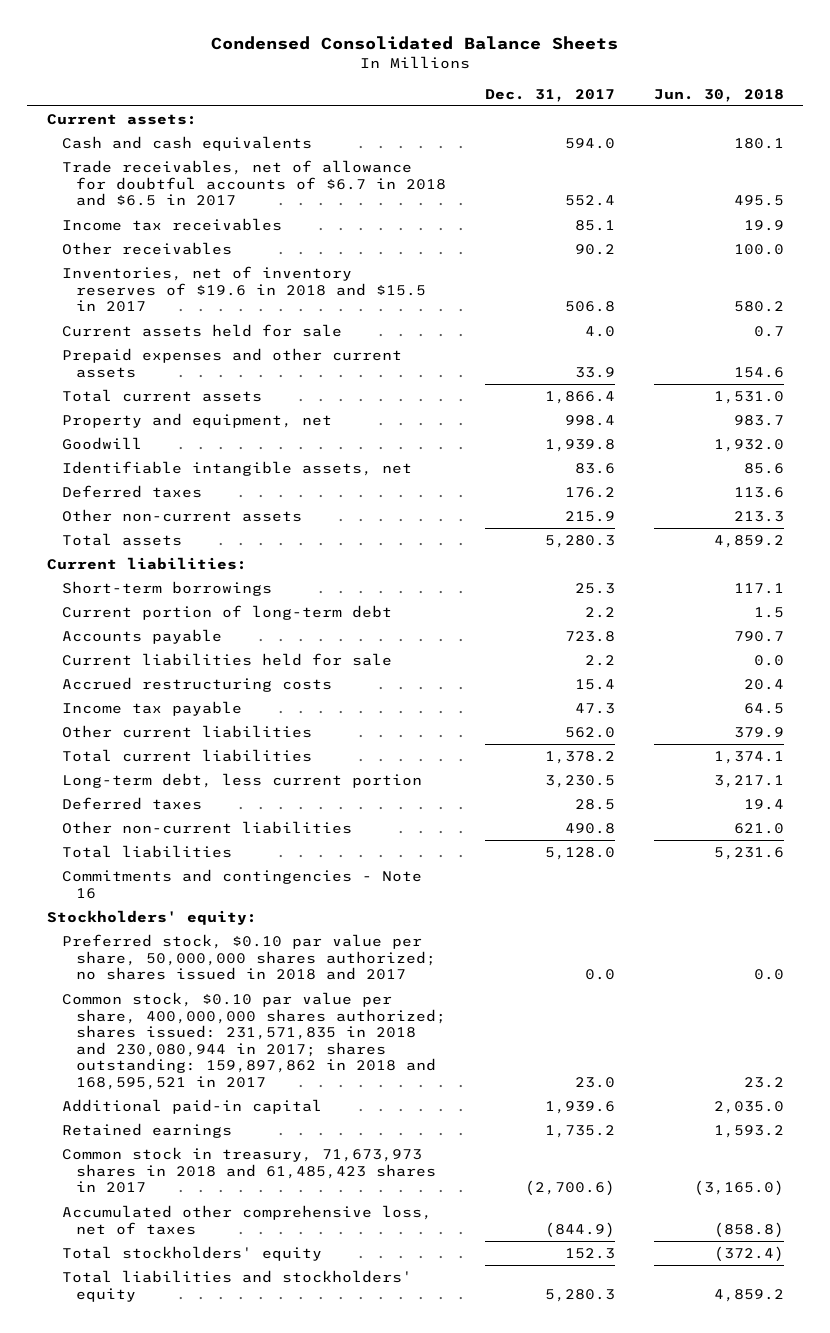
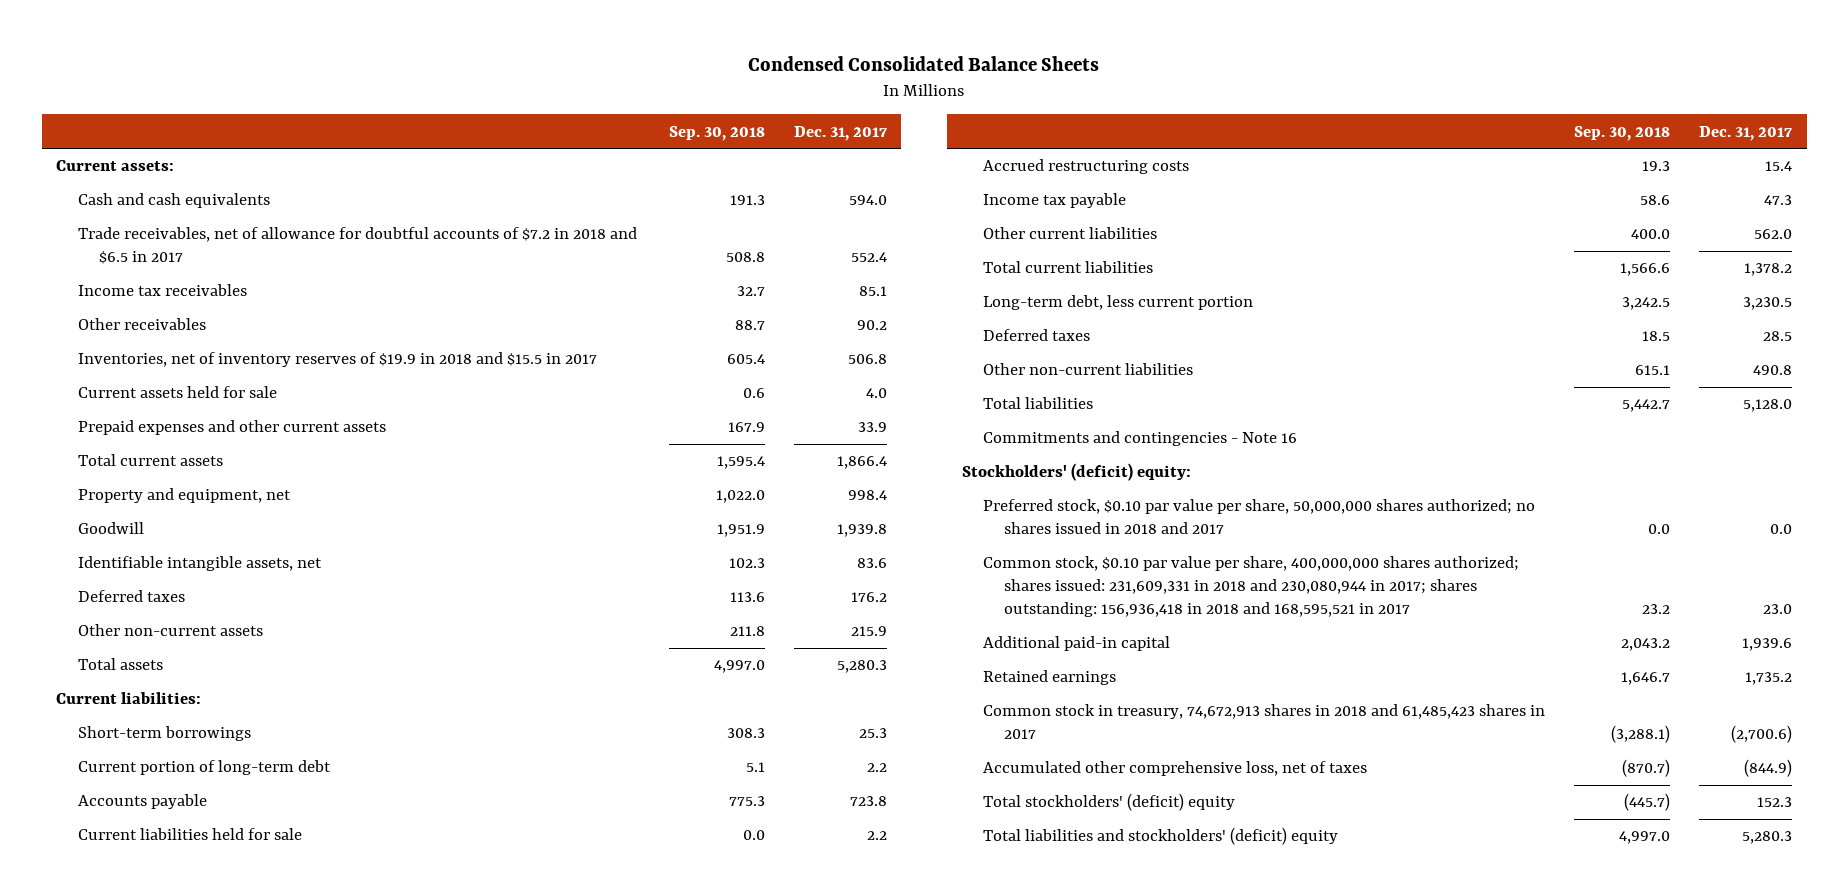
[653,88,784,102] Jun. 30, 2018 -> none
none -> [668,125,765,141] Sep. 30, 2018
[61,160,447,207] Trade receivables, net of allowance for doubtful accounts of $6.7 in 2018 and $6.5 in 2017 -> [77,227,637,265] Trade receivables, net of allowance for doubtful accounts of $7.2 in 2018 and $6.5 in 2017
[61,266,427,313] Inventories, net of inventory reserves of $19.6 in 2018 and $15.5 in 2017 -> [77,352,597,368] Inventories, net of inventory reserves of $19.9 in 2018 and $15.5 in 2017
[46,910,257,926] Stockholders' equity: -> [961,463,1191,482] Stockholders' (deficit) equity:
[61,992,447,1090] Common stock, $0.10 par value per share, 400,000,000 shares authorized; shares issued: 231,571,835 in 2018 and 230,080,944 in 2017; shares outstanding: 159,897,862 in 2018 and 168,595,521 in 2017 -> [983,556,1520,618] Common stock, $0.10 par value per share, 400,000,000 shares authorized; shares issued: 231,609,331 in 2018 and 230,080,944 in 2017; shares outstanding: 156,936,418 in 2018 and 168,595,521 in 2017
[61,1147,437,1194] Common stock in treasury, 71,673,973 shares in 2018 and 61,485,423 shares in 2017 -> [983,704,1546,740] Common stock in treasury, 74,672,913 shares in 2018 and 61,485,423 shares in 2017
[61,1246,322,1262] Total stockholders' equity -> [983,793,1236,812] Total stockholders' (deficit) equity
[61,1270,412,1302] Total liabilities and stockholders' equity -> [983,827,1339,846] Total liabilities and stockholders' (deficit) equity

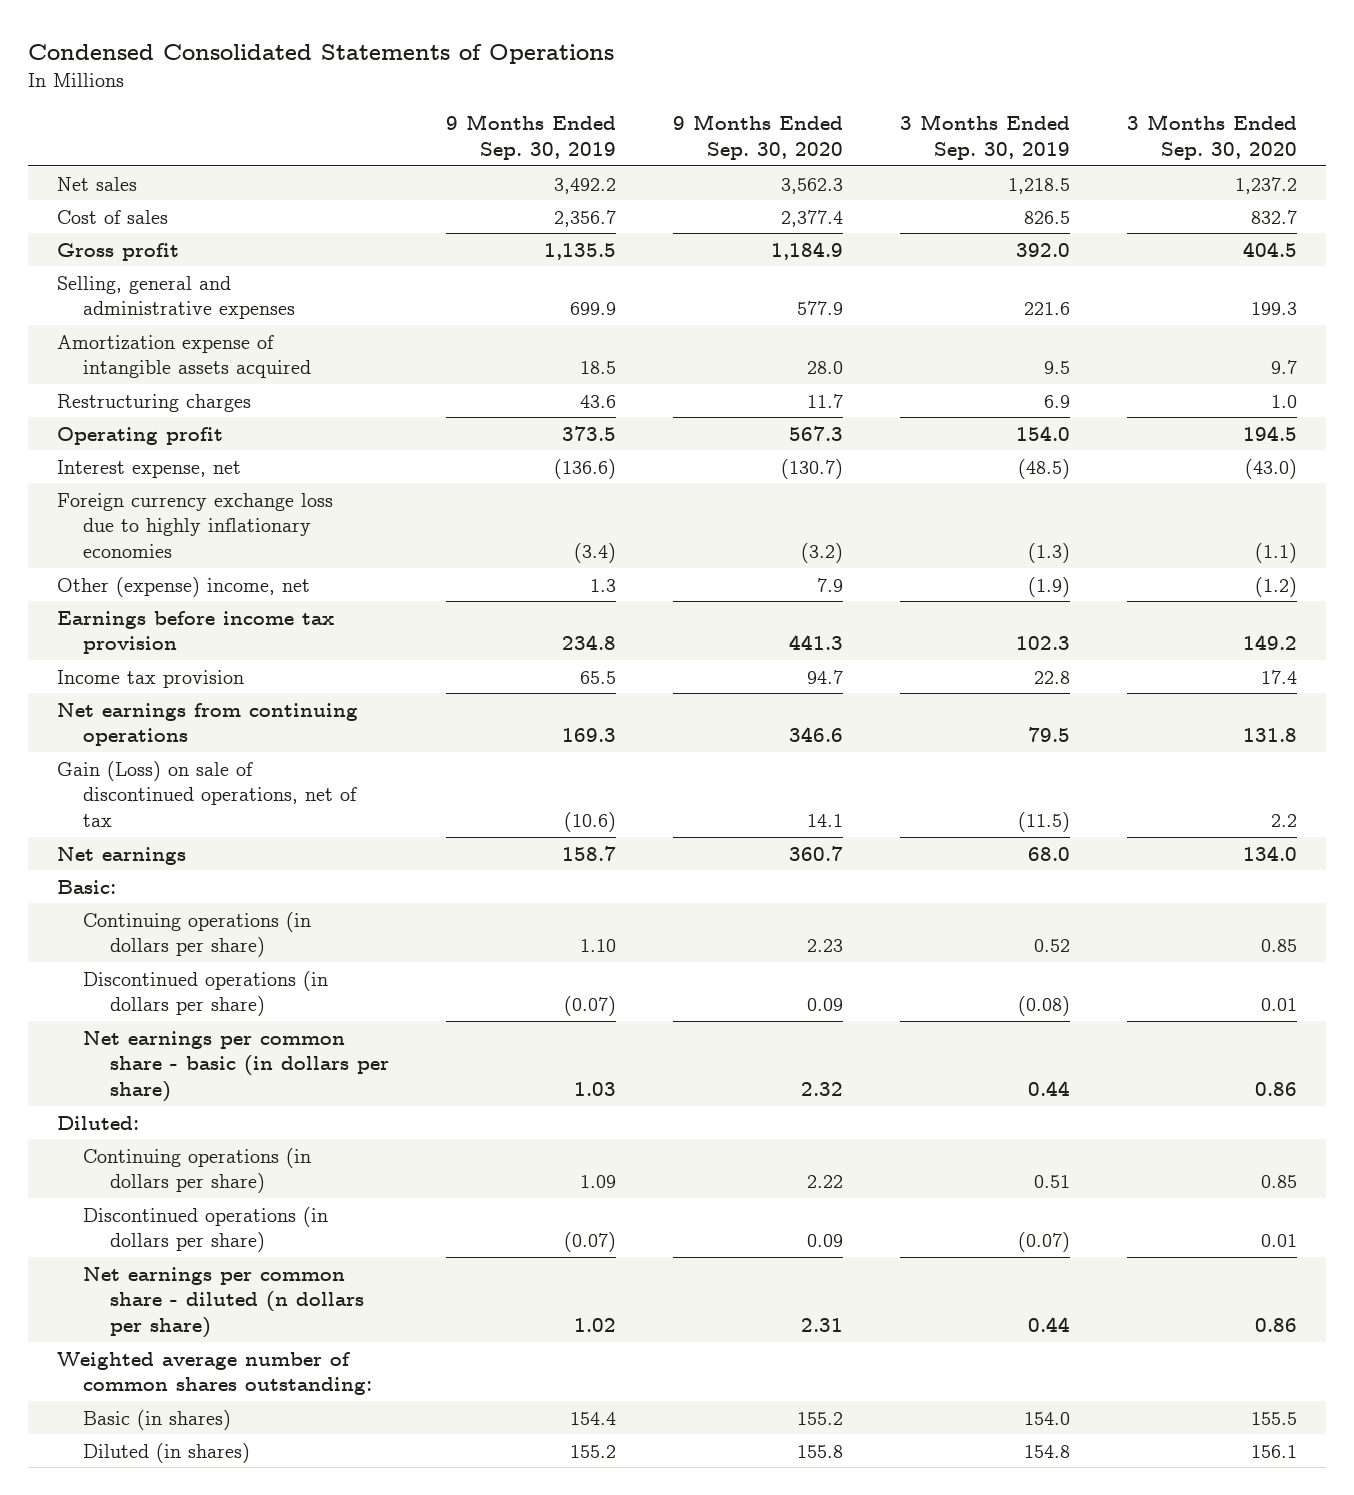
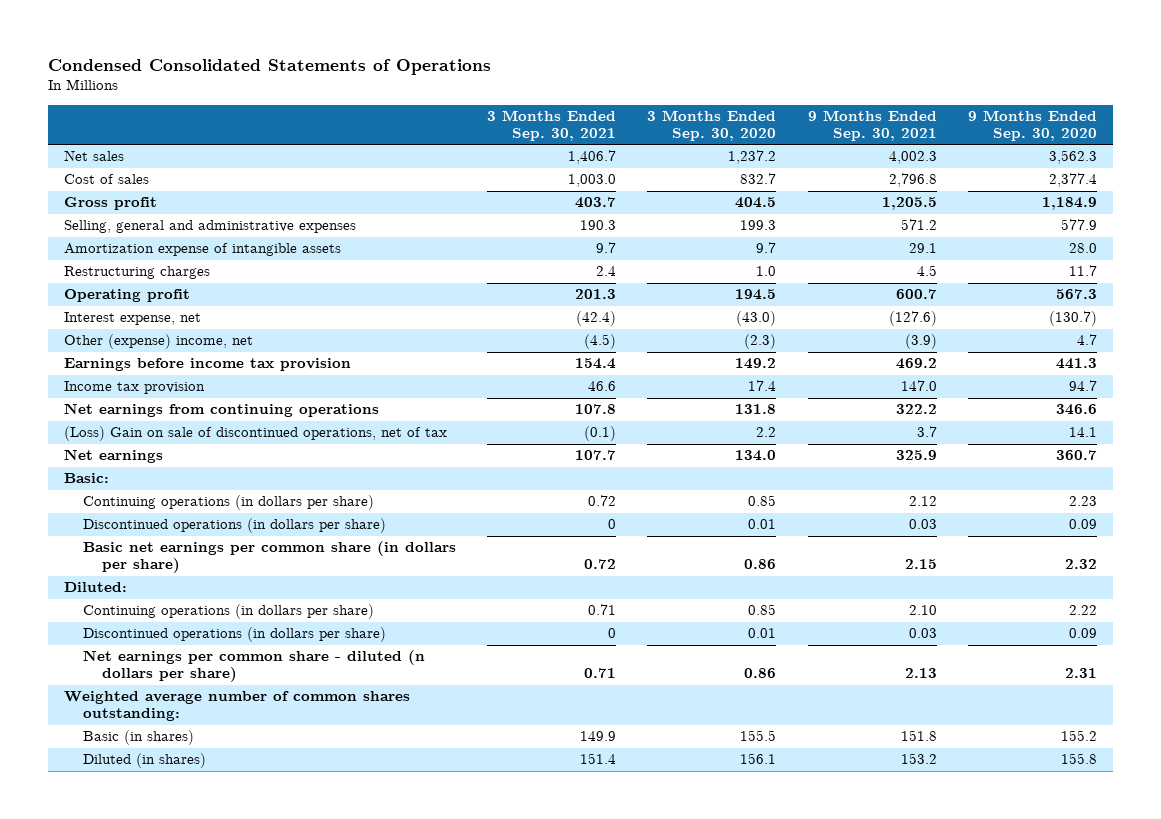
[445,114,616,160] 9 Months Ended Sep. 30, 2019 -> none
[900,114,1071,160] 3 Months Ended Sep. 30, 2019 -> none
none -> [487,110,617,142] 3 Months Ended Sep. 30, 2021
none -> [807,110,937,142] 9 Months Ended Sep. 30, 2021
[57,334,312,379] Amortization expense of intangible assets acquired -> [63,243,341,257] Amortization expense of intangible assets
[57,492,334,559] Foreign currency exchange loss due to highly inflationary economies -> none
[817,577,844,592] 7.9 -> [1076,334,1097,346] 4.7
[1255,576,1298,597] (1.2) -> [744,334,777,350] (2.3)
[57,760,358,828] Gain (Loss) on sale of discontinued operations, net of tax -> [63,426,447,442] (Loss) Gain on sale of discontinued operations, net of tax
[83,1030,389,1103] Net earnings per common share - basic (in dollars per share) -> [82,541,456,574] Basic net earnings per common share (in dollars per share)

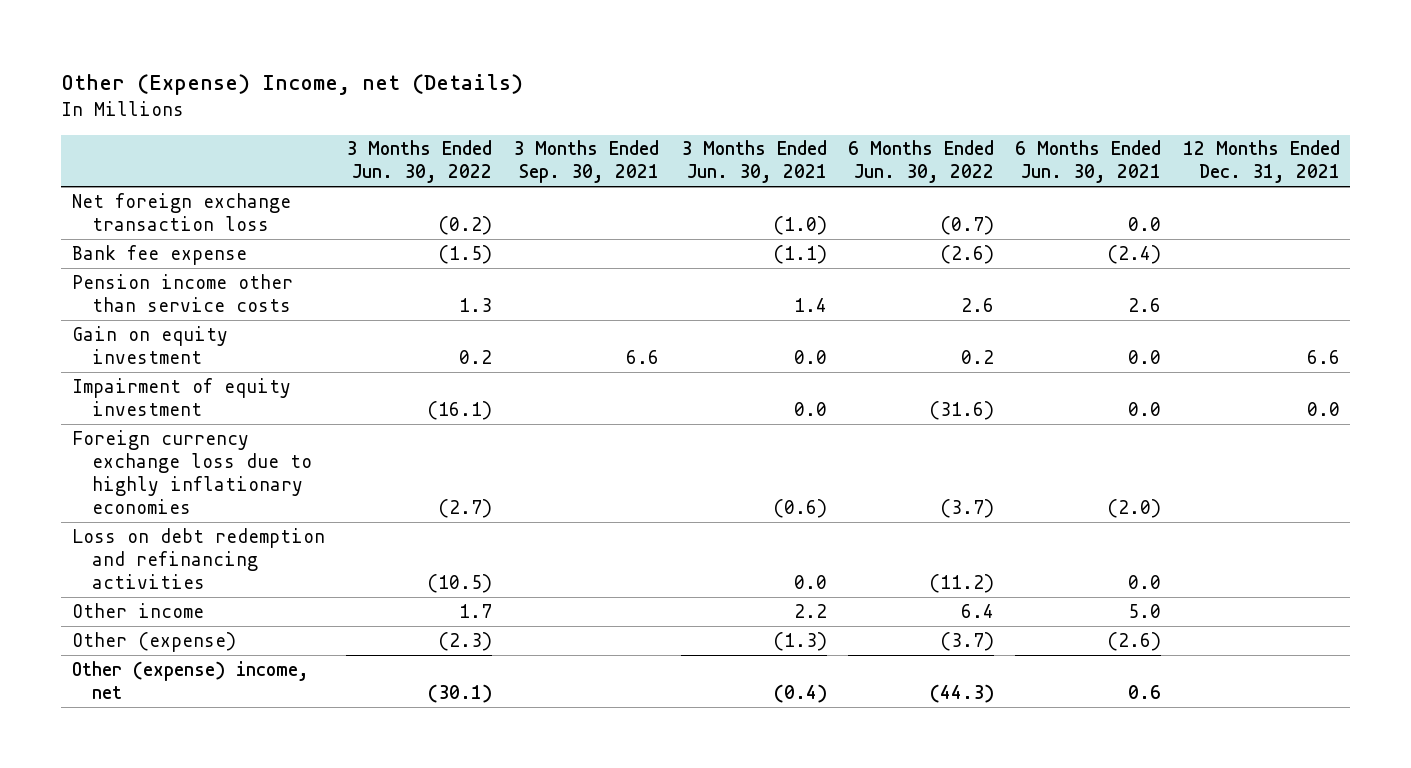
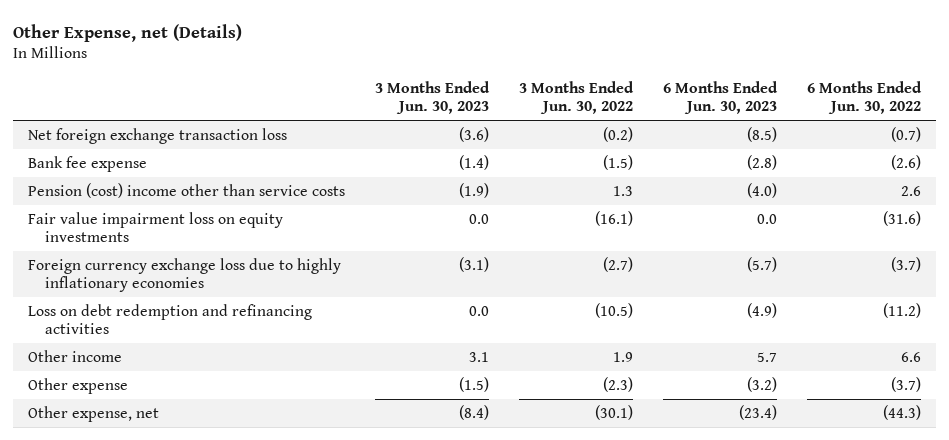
[61,74,524,96] Other (Expense) Income, net (Details) -> [13,23,243,42] Other Expense, net (Details)
[513,140,660,184] 3 Months Ended Sep. 30, 2021 -> none
[680,140,827,184] 3 Months Ended Jun. 30, 2021 -> none
[1015,140,1162,184] 6 Months Ended Jun. 30, 2021 -> none
[1182,140,1340,184] 12 Months Ended Dec. 31, 2021 -> none
none -> [375,80,491,115] 3 Months Ended Jun. 30, 2023
none -> [663,80,779,115] 6 Months Ended Jun. 30, 2023
[71,325,228,364] Gain on equity investment -> none
[71,273,293,312] Pension income other than service costs -> [28,182,346,198] Pension (cost) income other than service costs
[71,377,291,416] Impairment of equity investment -> [28,211,284,243] Fair value impairment loss on equity investments
[459,603,493,618] 1.7 -> [613,351,634,362] 1.9
[960,603,994,618] 6.4 -> [900,351,921,362] 6.6
[71,631,236,652] Other (expense) -> [28,377,129,394] Other expense
[71,660,309,699] Other (expense) income, net -> [28,405,160,422] Other expense, net

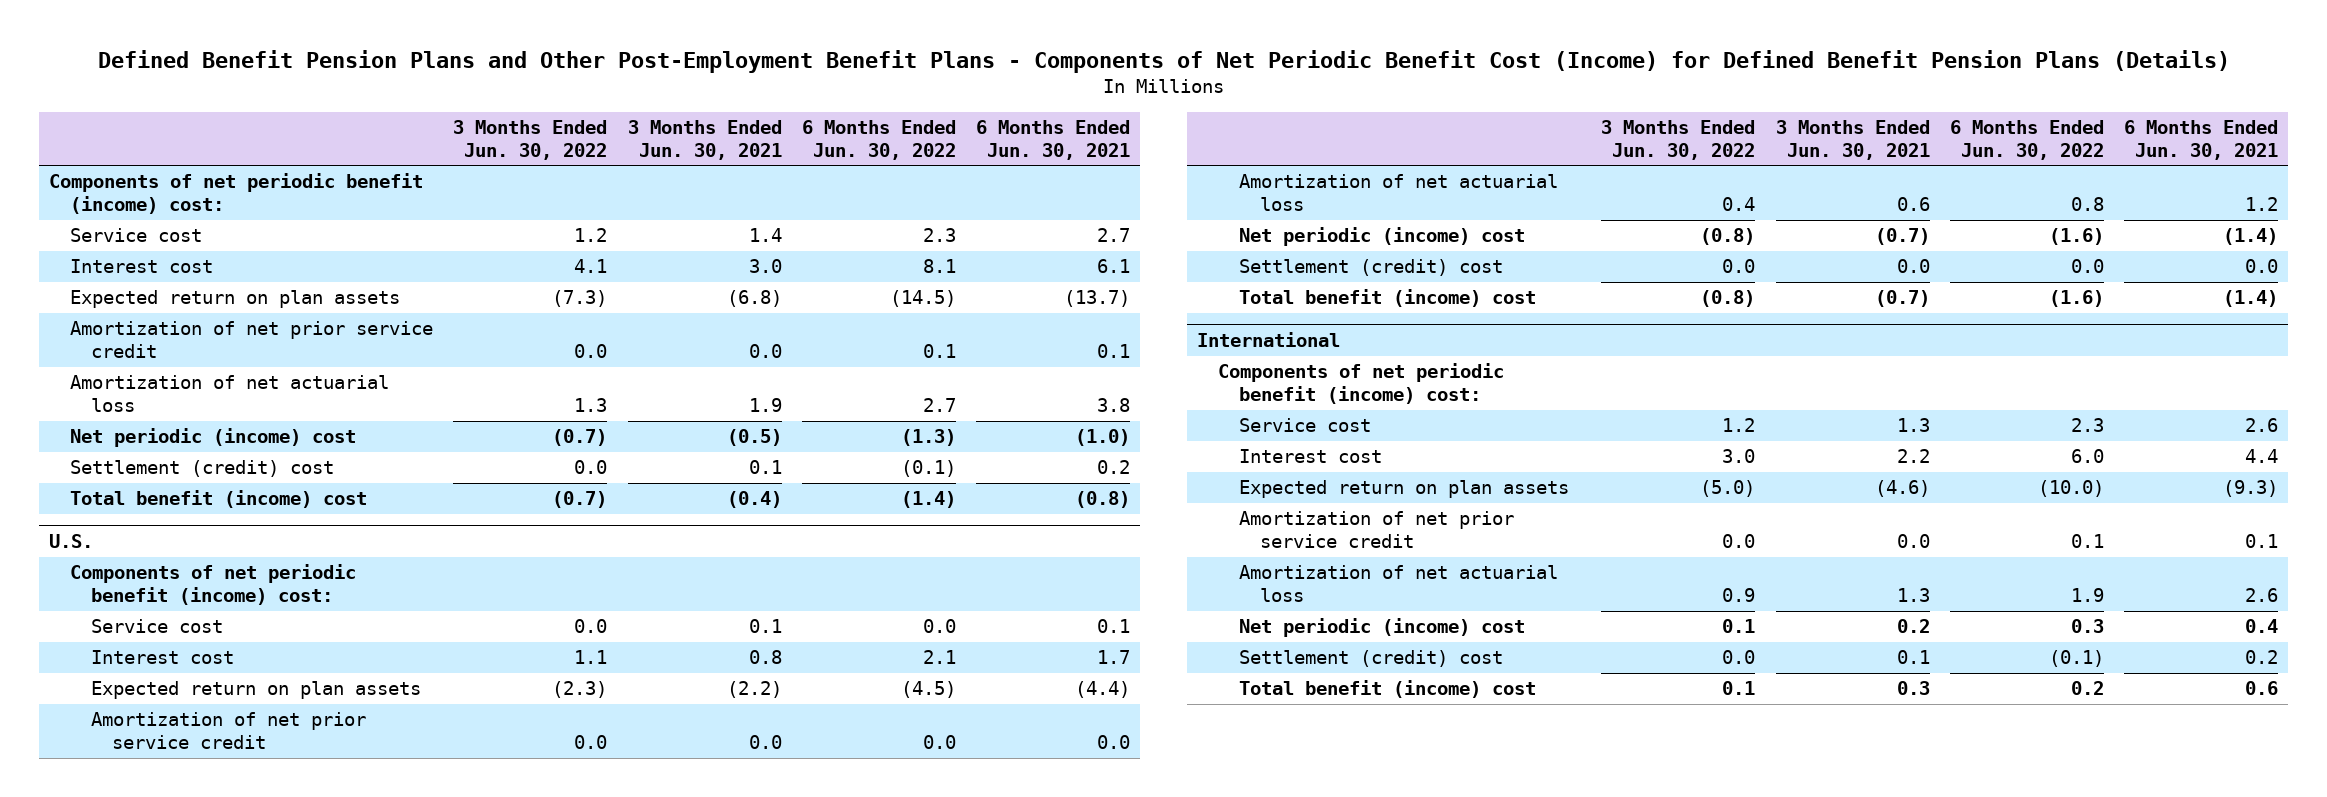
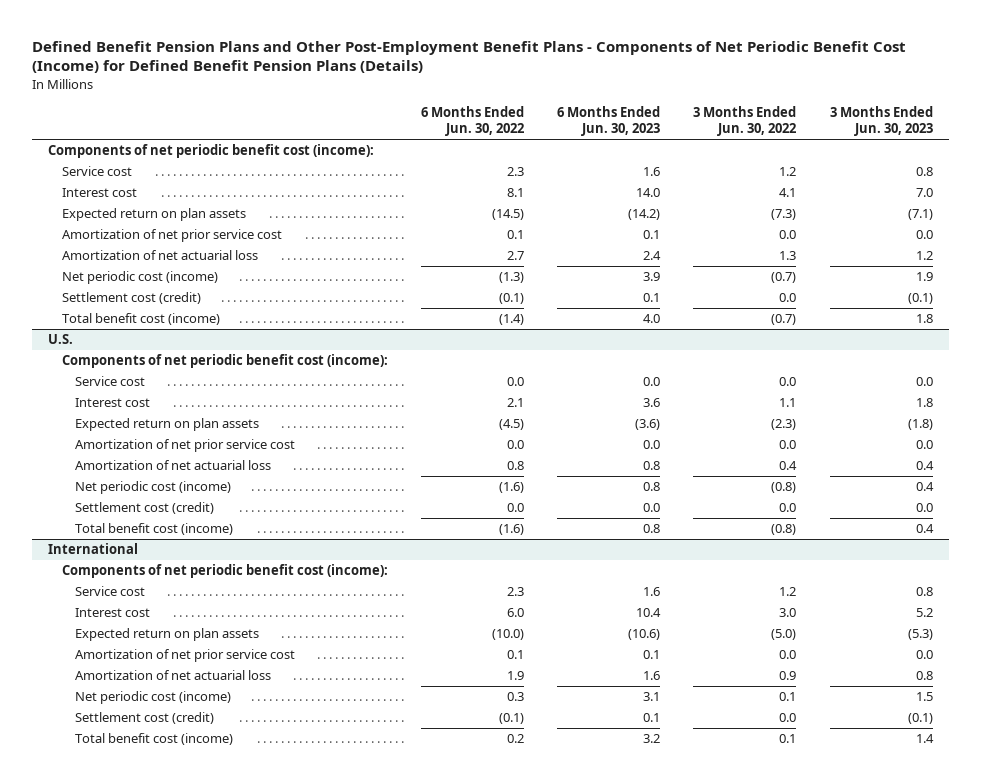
[627,119,782,160] 3 Months Ended Jun. 30, 2021 -> none
[976,119,1131,160] 6 Months Ended Jun. 30, 2021 -> none
none -> [557,105,661,137] 6 Months Ended Jun. 30, 2023
none -> [829,105,933,137] 3 Months Ended Jun. 30, 2023
[49,173,424,215] Components of net periodic benefit (income) cost: -> [48,144,375,159] Components of net periodic benefit cost (income):
[70,321,434,359] Amortization of net prior service credit -> [61,229,282,243] Amortization of net prior service cost
[70,428,357,448] Net periodic (income) cost -> [61,271,218,285] Net periodic cost (income)
[70,460,335,478] Settlement (credit) cost -> [61,292,201,305] Settlement cost (credit)
[70,490,368,509] Total benefit (income) cost -> [61,313,220,326] Total benefit cost (income)
[70,564,357,606] Components of net periodic benefit (income) cost: -> [61,354,388,369] Components of net periodic benefit cost (income):
[90,712,366,750] Amortization of net prior service credit -> [74,439,295,453] Amortization of net prior service cost
[1238,227,1525,247] Net periodic (income) cost -> [74,481,231,495] Net periodic cost (income)
[1238,259,1503,277] Settlement (credit) cost -> [74,502,214,515] Settlement cost (credit)
[1238,289,1536,308] Total benefit (income) cost -> [74,523,233,536] Total benefit cost (income)
[1217,363,1504,405] Components of net periodic benefit (income) cost: -> [61,564,388,579] Components of net periodic benefit cost (income):
[1238,511,1514,549] Amortization of net prior service credit -> [74,649,295,663] Amortization of net prior service cost
[1238,618,1525,638] Net periodic (income) cost -> [74,691,231,705] Net periodic cost (income)
[1238,650,1503,668] Settlement (credit) cost -> [74,712,214,725] Settlement cost (credit)
[1238,680,1536,699] Total benefit (income) cost -> [74,733,233,746] Total benefit cost (income)

